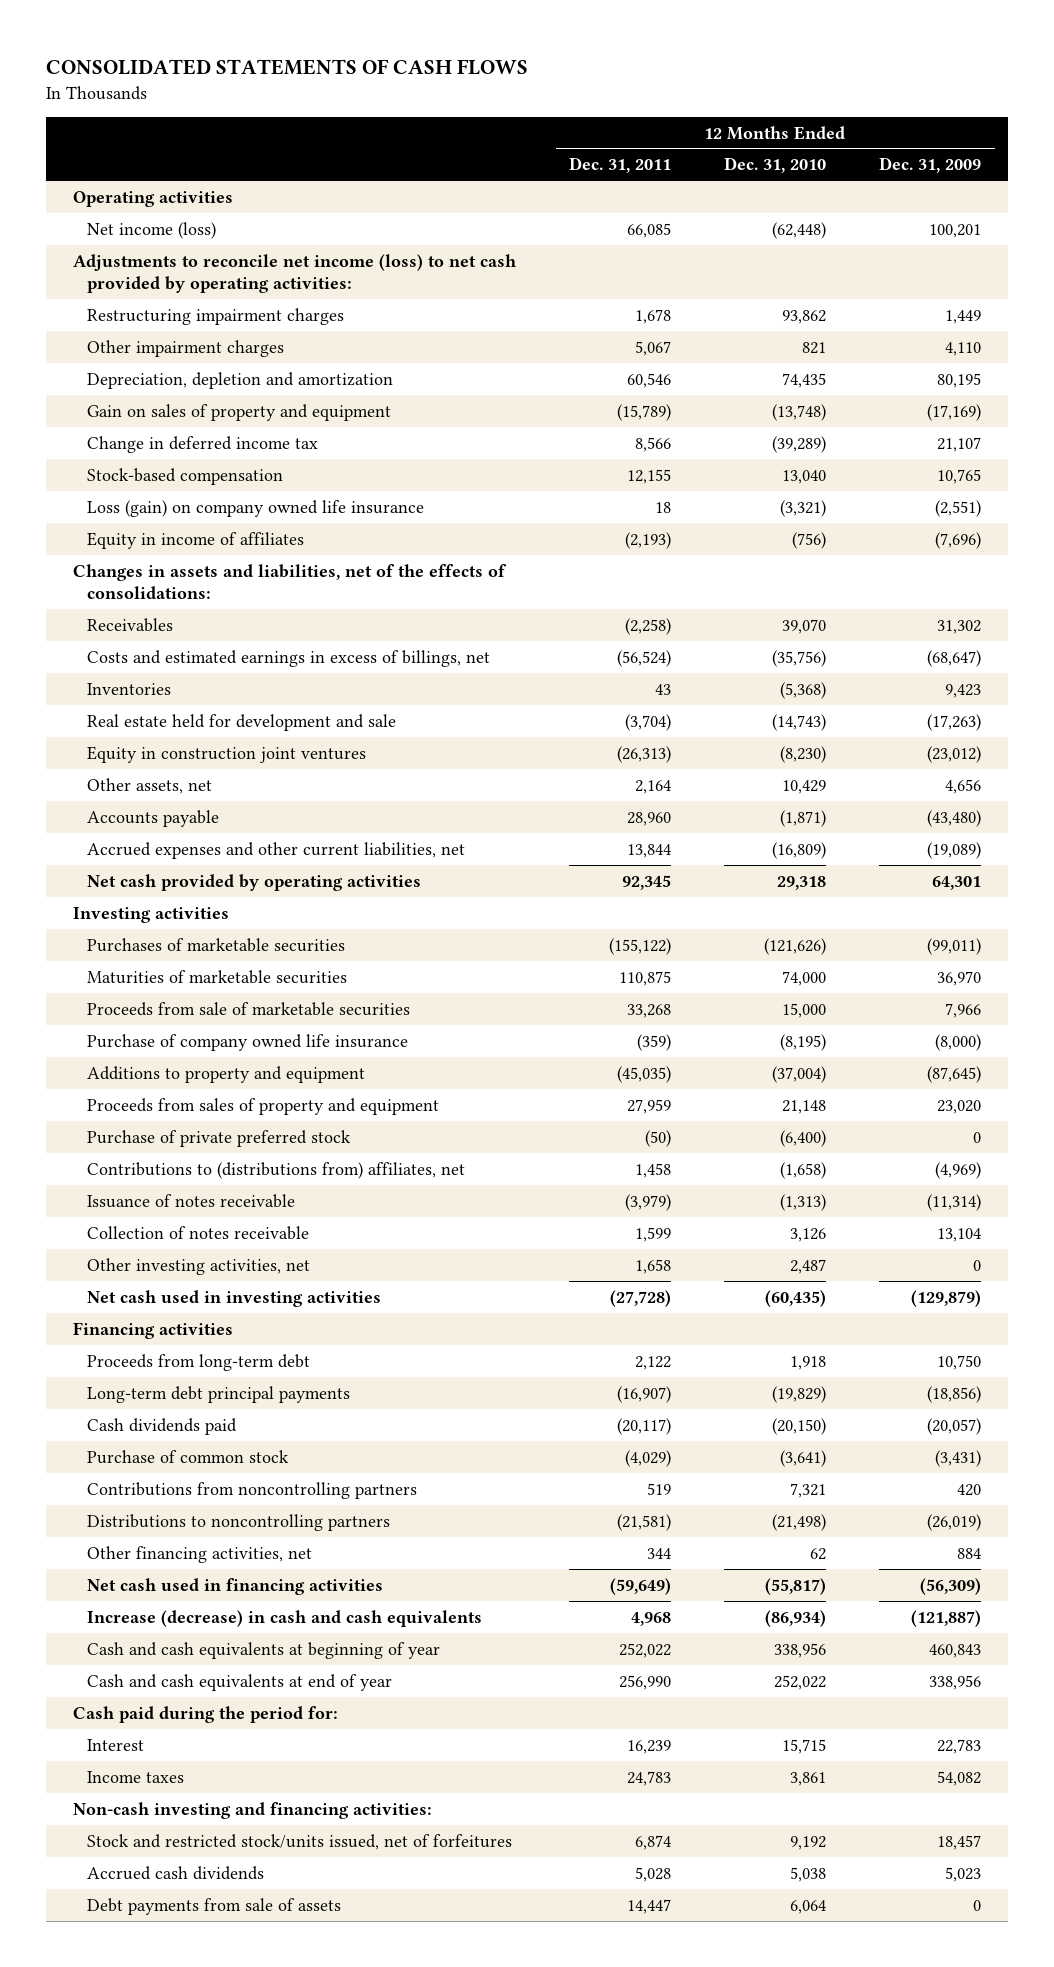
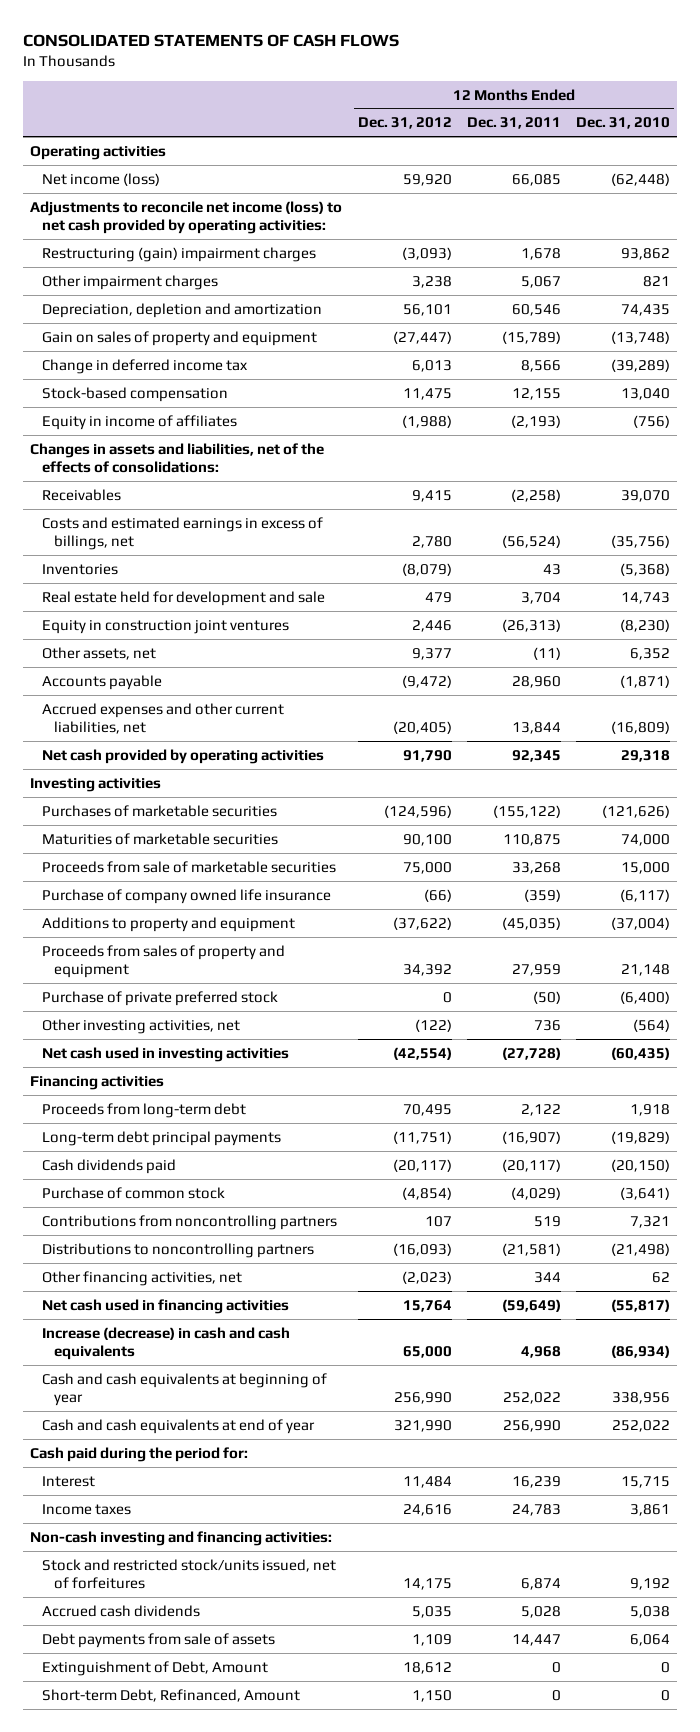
[879,157,982,174] Dec. 31, 2009 -> none
none -> [357,117,452,130] Dec. 31, 2012
[86,307,344,325] Restructuring impairment charges -> [42,246,317,262] Restructuring (gain) impairment charges
[86,499,424,517] Loss (gain) on company owned life insurance -> none
[624,713,671,731] (3,704) -> [520,591,561,604] 3,704
[772,713,827,731] (14,743) -> [620,591,670,604] 14,743
[634,779,671,794] 2,164 -> [532,646,561,660] (11)
[782,779,827,794] 10,429 -> [629,647,670,660] 6,352
[780,1033,827,1051] (8,195) -> [619,888,670,902] (6,117)
[86,1161,465,1179] Contributions to (distributions from) affiliates, net -> none
[86,1193,295,1208] Issuance of notes receivable -> none
[86,1225,309,1240] Collection of notes receivable -> none
[634,1258,671,1274] 1,658 -> [533,1019,561,1031] 736
[790,1258,827,1274] 2,487 -> [632,1018,670,1032] (564)
none -> [42,1660,269,1676] Extinguishment of Debt, Amount
none -> [42,1688,301,1702] Short-term Debt, Refinanced, Amount

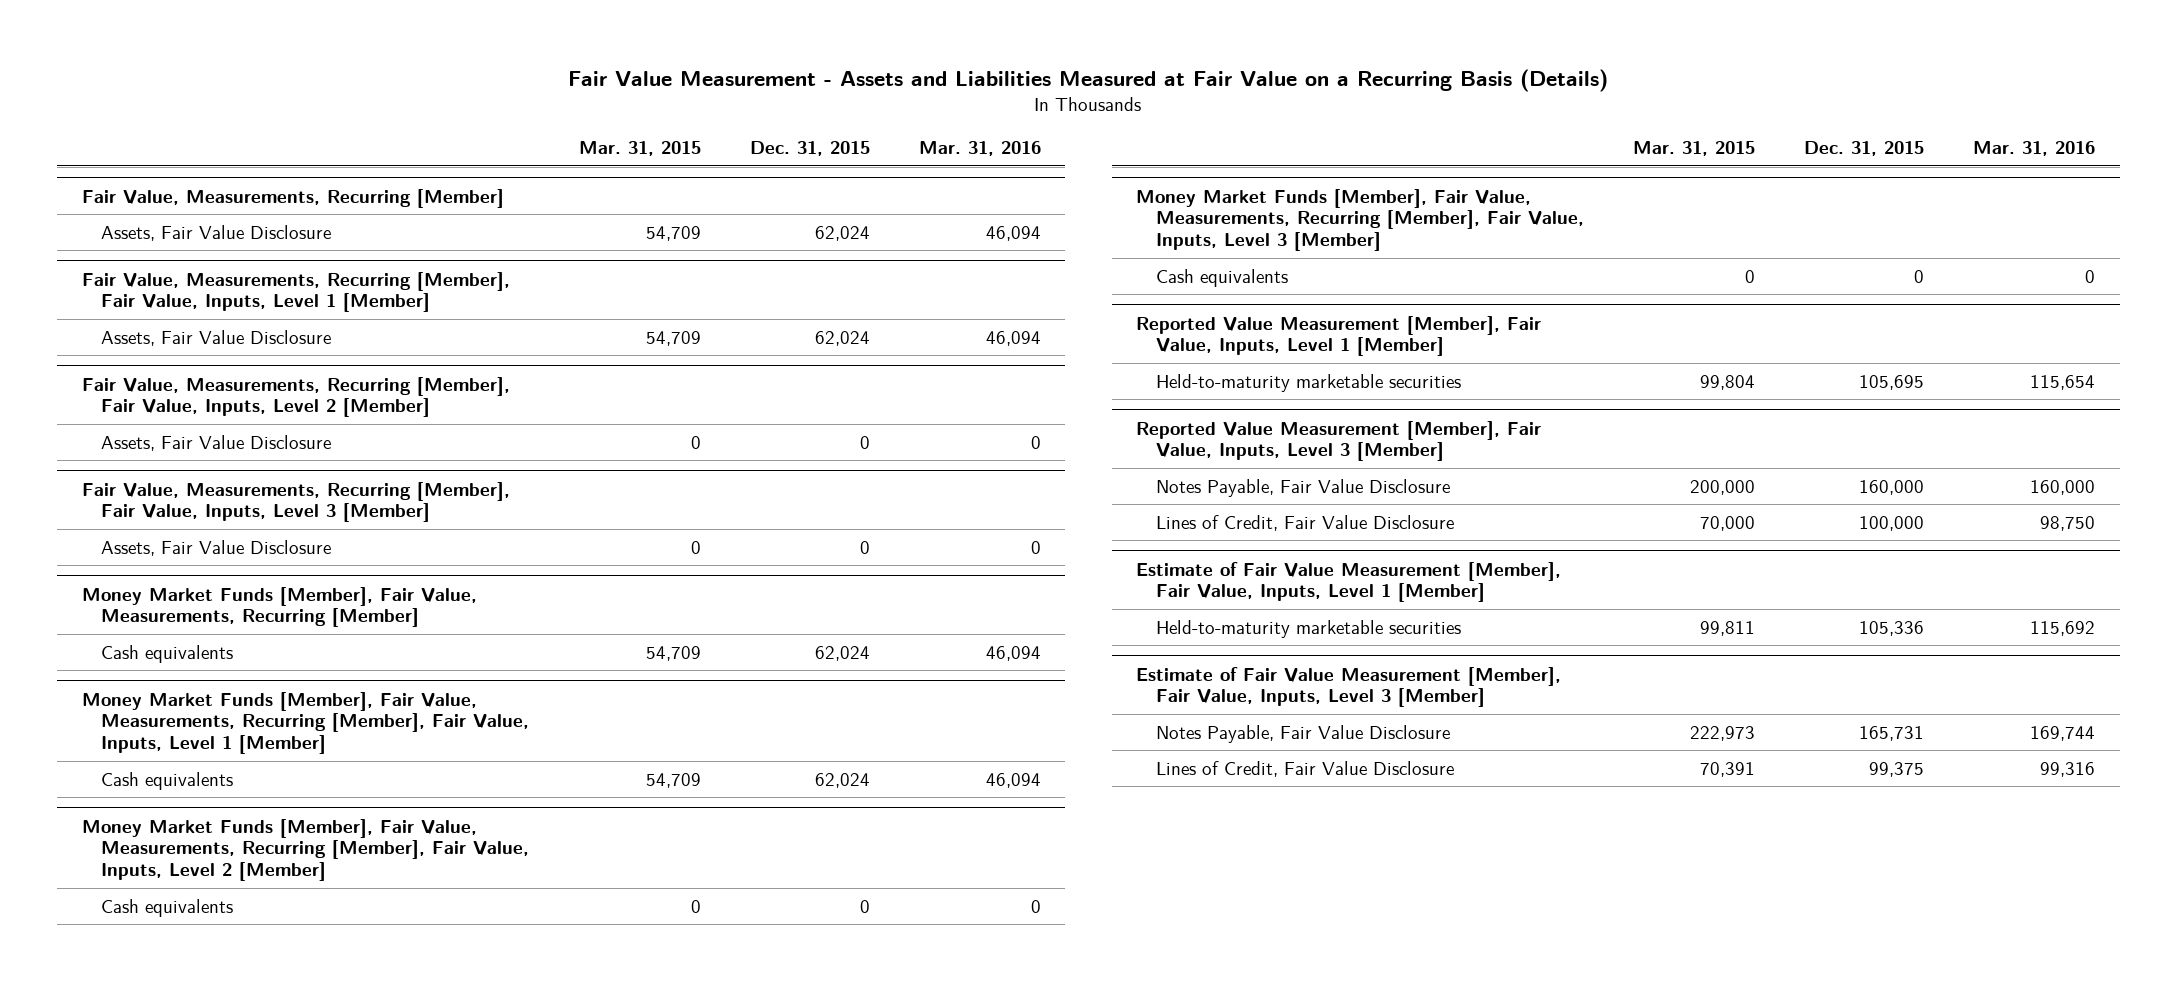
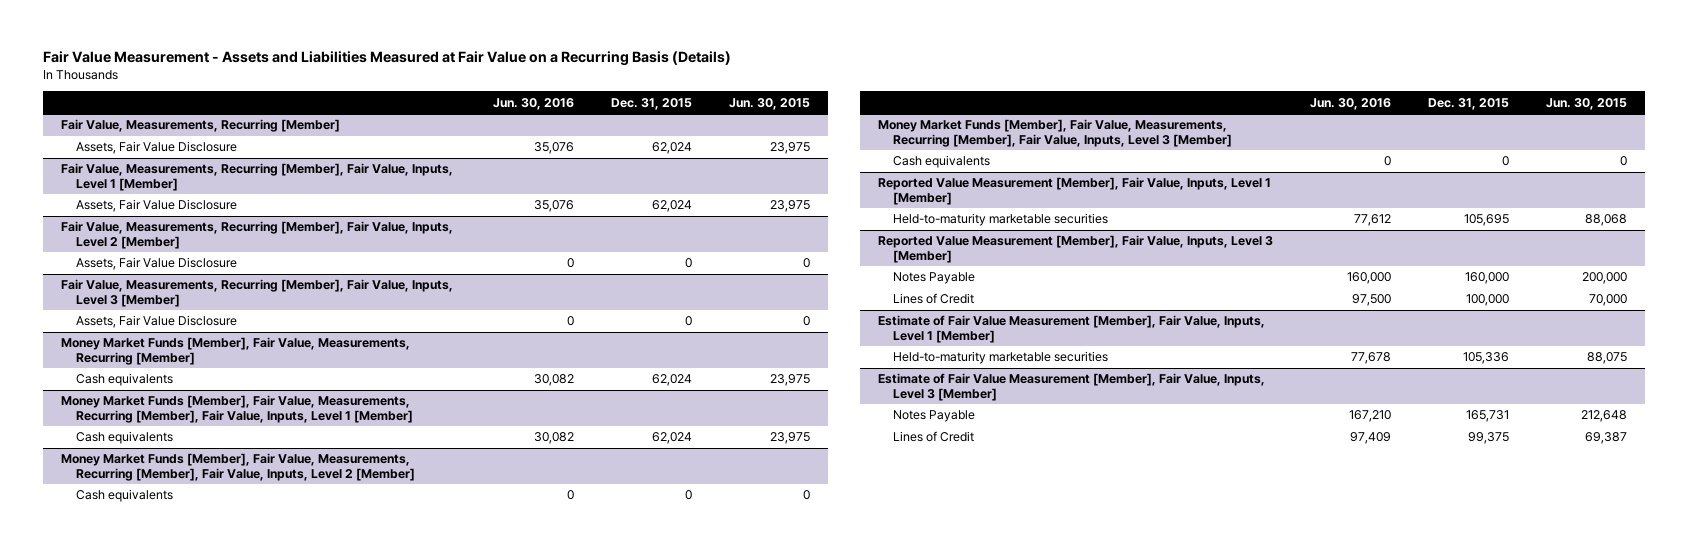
[578,141,701,157] Mar. 31, 2015 -> none
[918,141,1041,157] Mar. 31, 2016 -> none
none -> [492,97,574,110] Jun. 30, 2016
none -> [728,97,810,110] Jun. 30, 2015
[1155,478,1450,497] Notes Payable, Fair Value Disclosure -> [892,272,975,285] Notes Payable
[1155,514,1454,531] Lines of Credit, Fair Value Disclosure -> [892,293,974,305] Lines of Credit
[1155,724,1450,743] Notes Payable, Fair Value Disclosure -> [892,410,975,423] Notes Payable
[1155,760,1454,777] Lines of Credit, Fair Value Disclosure -> [892,431,974,443] Lines of Credit

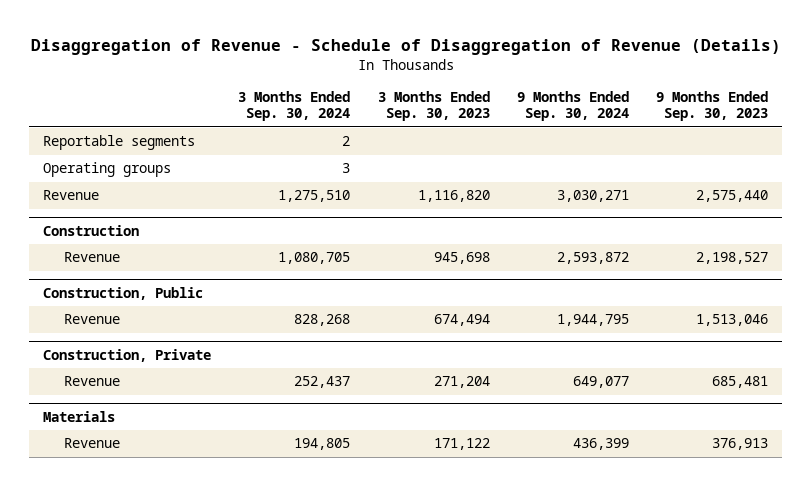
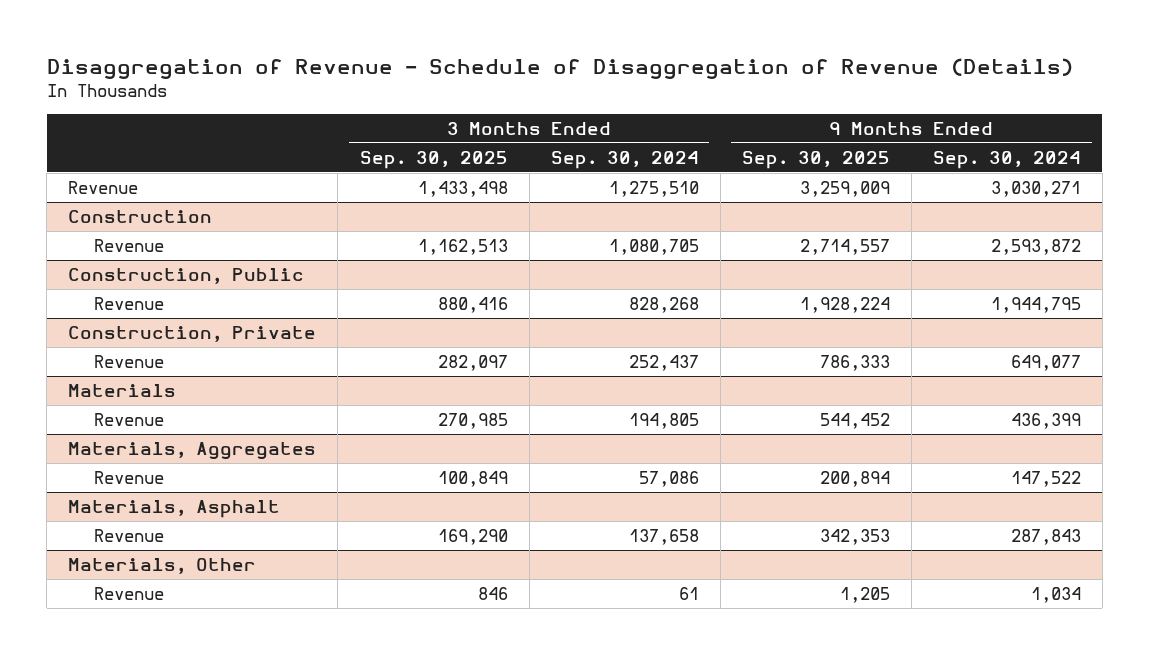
[377,90,490,122] 3 Months Ended Sep. 30, 2023 -> none
[656,90,769,122] 9 Months Ended Sep. 30, 2023 -> none
none -> [359,150,508,169] Sep. 30, 2025
none -> [741,150,890,169] Sep. 30, 2025
[43,135,196,151] Reportable segments -> none
[43,162,172,178] Operating groups -> none
none -> [68,441,317,460] Materials, Aggregates
none -> [93,470,164,484] Revenue
none -> [68,499,281,518] Materials, Asphalt
none -> [93,528,164,542] Revenue
none -> [68,557,257,574] Materials, Other
none -> [93,586,164,600] Revenue

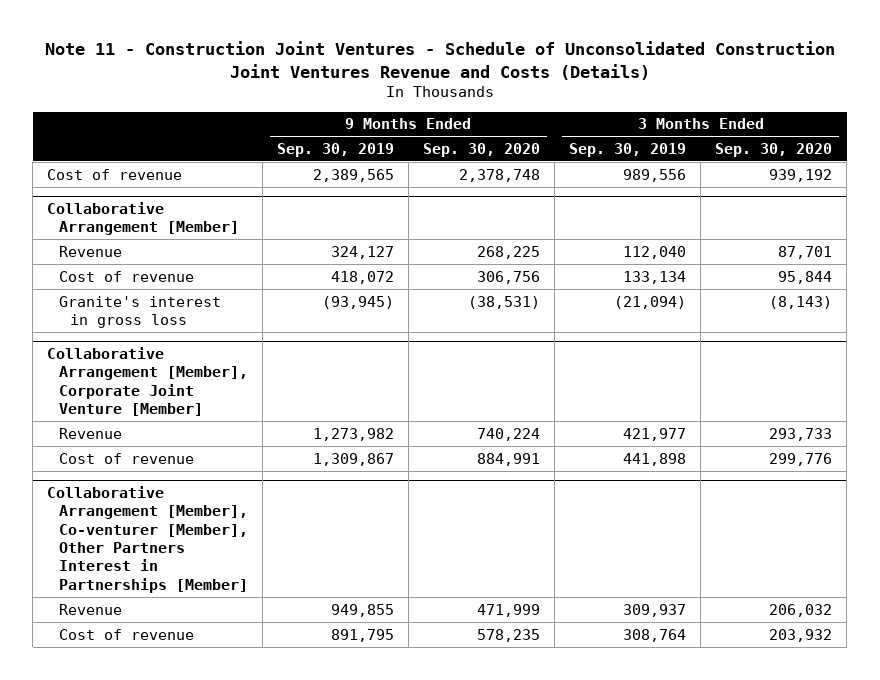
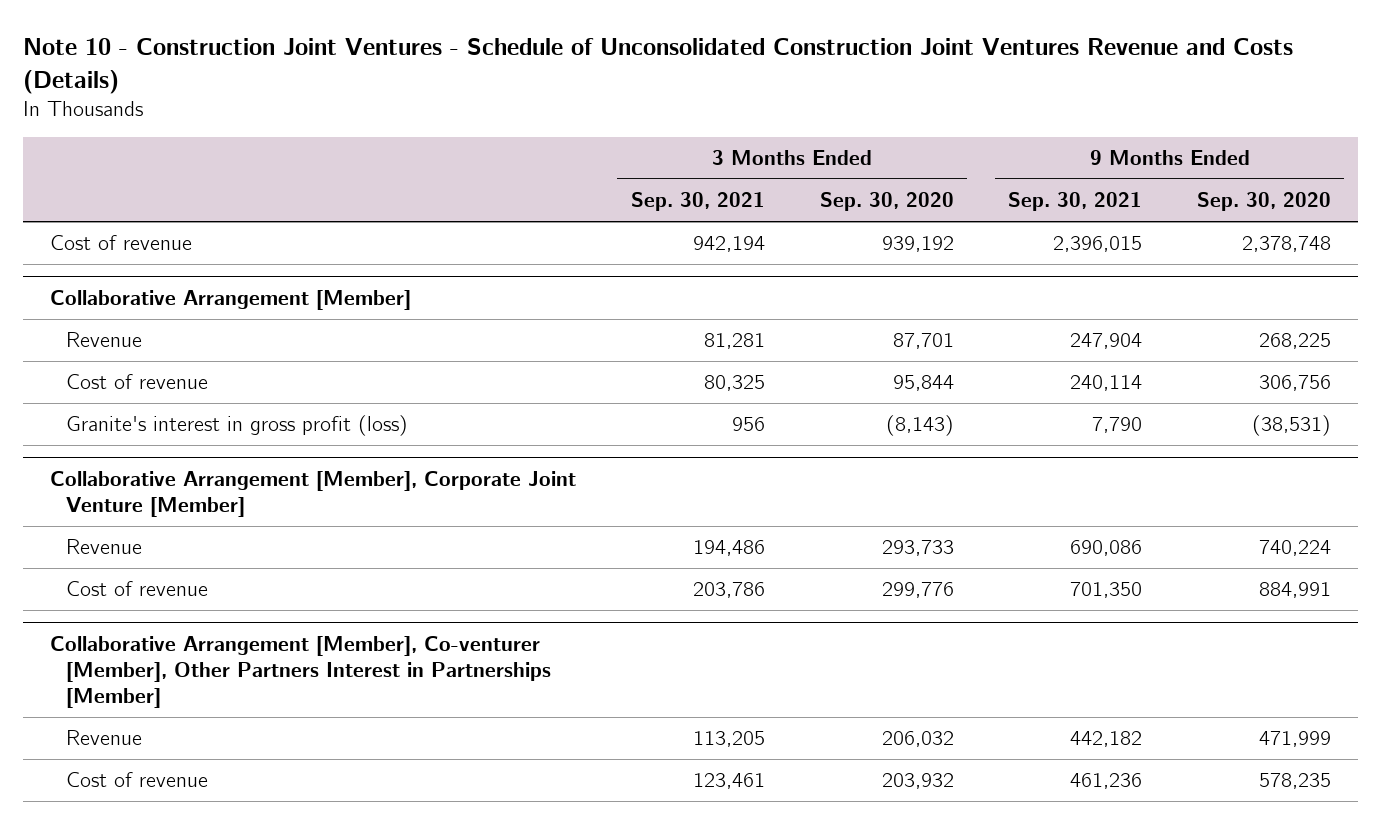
[44,41,835,80] Note 11 - Construction Joint Ventures - Schedule of Unconsolidated Construction Joint Ventures Revenue and Costs (Details) -> [23,38,1294,94] Note 10 - Construction Joint Ventures - Schedule of Unconsolidated Construction Joint Ventures Revenue and Costs (Details)
[276,142,394,157] Sep. 30, 2019 -> none
[569,142,687,157] Sep. 30, 2019 -> none
none -> [631,192,766,212] Sep. 30, 2021
none -> [1008,192,1143,212] Sep. 30, 2021
[58,295,221,328] Granite's interest in gross loss -> [65,415,408,437] Granite's interest in gross profit (loss)

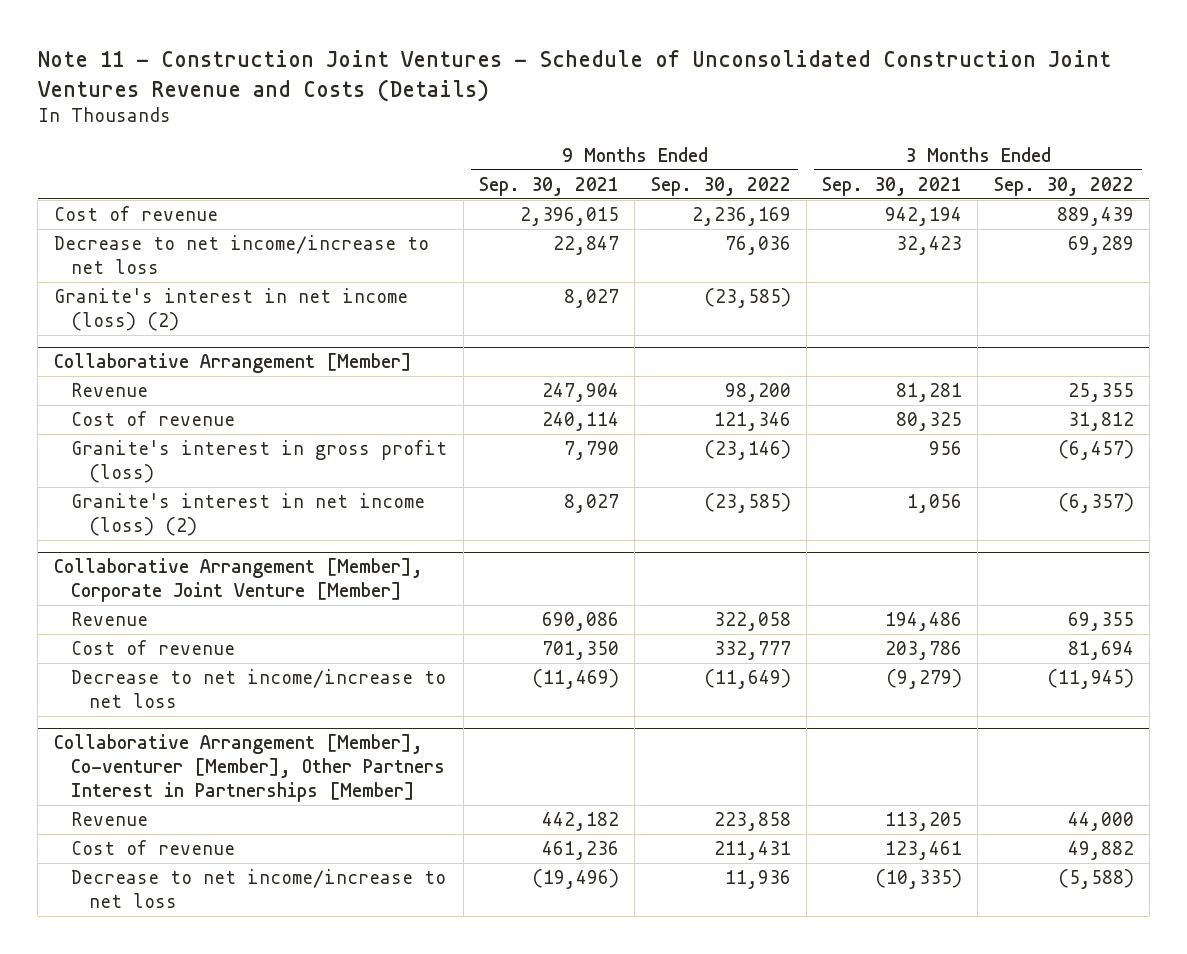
[23,38,1294,94] Note 10 - Construction Joint Ventures - Schedule of Unconsolidated Construction Joint Ventures Revenue and Costs (Details) -> [37,50,1111,102] Note 11 - Construction Joint Ventures - Schedule of Unconsolidated Construction Joint Ventures Revenue and Costs (Details)
[819,192,954,212] Sep. 30, 2020 -> none
[1196,192,1331,212] Sep. 30, 2020 -> none
none -> [650,176,791,196] Sep. 30, 2022
none -> [993,176,1134,196] Sep. 30, 2022
none -> [53,234,429,275] Decrease to net income/increase to net loss
none -> [53,287,408,332] Granite's interest in net income (loss) (2)
none -> [71,492,426,537] Granite's interest in net income (loss) (2)
none -> [71,668,447,709] Decrease to net income/increase to net loss
none -> [71,868,447,909] Decrease to net income/increase to net loss

